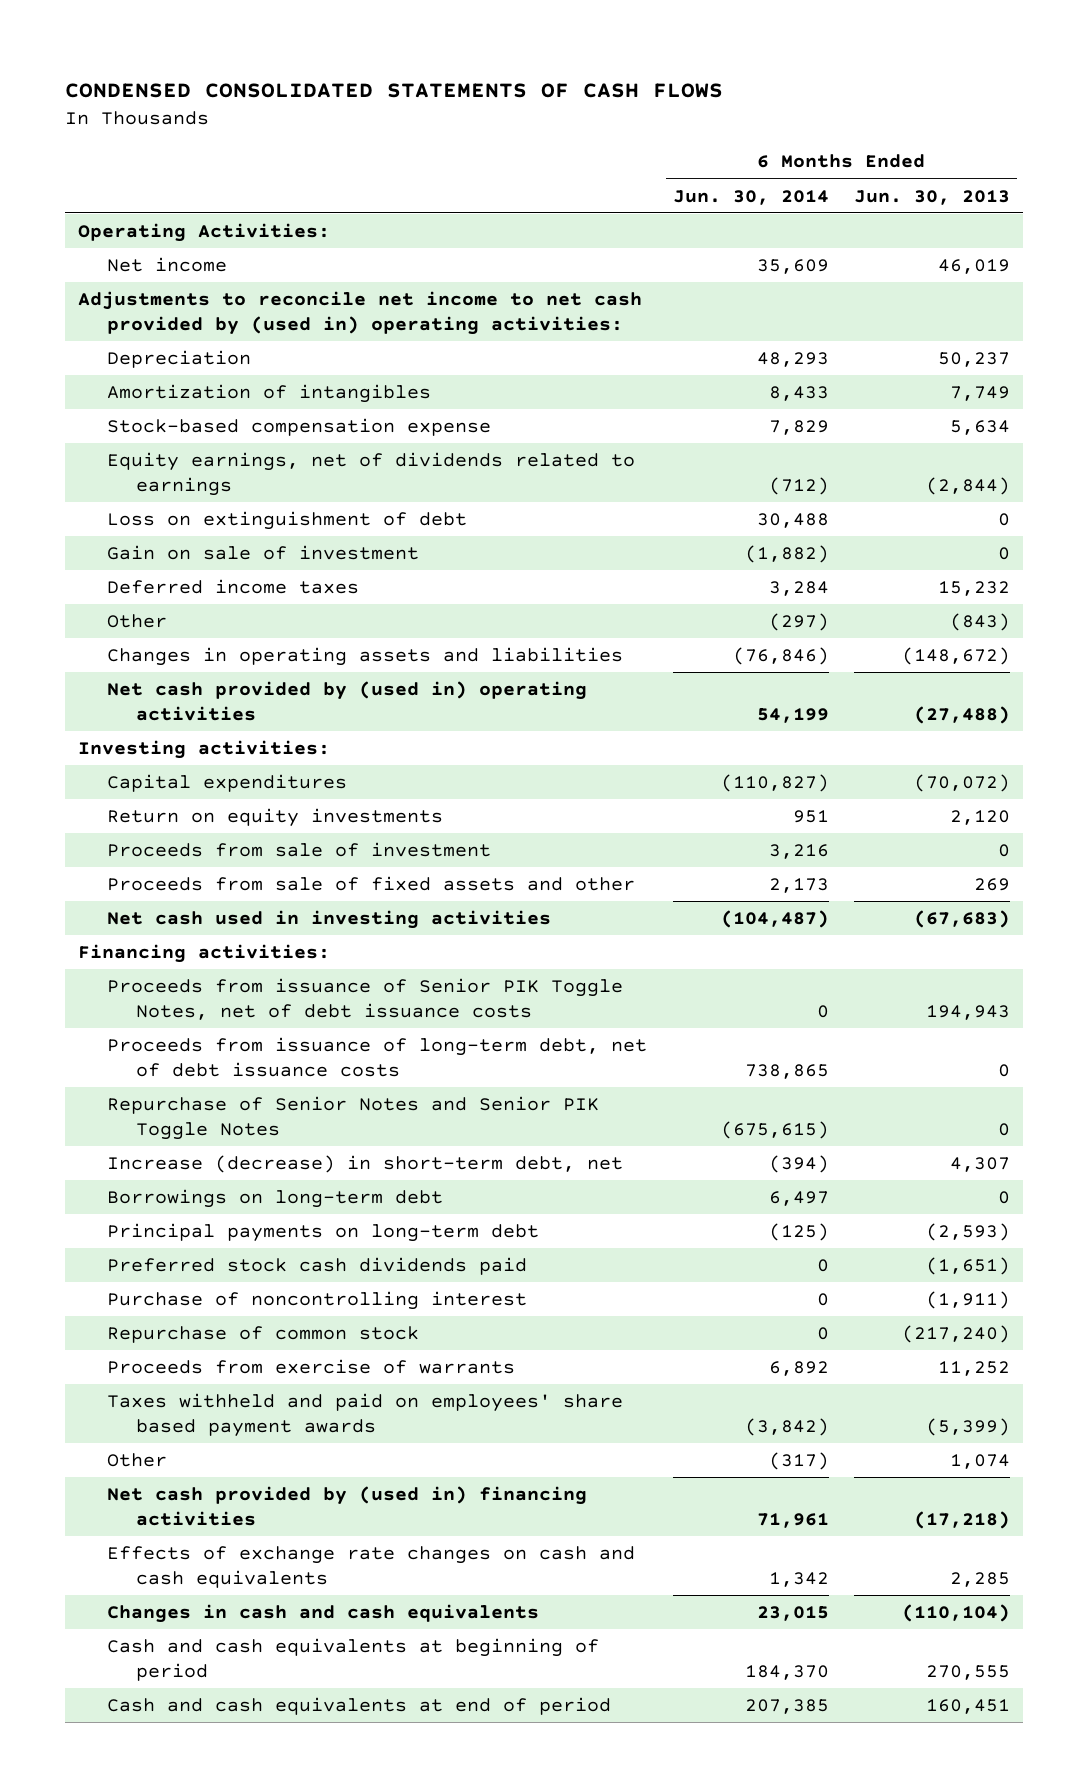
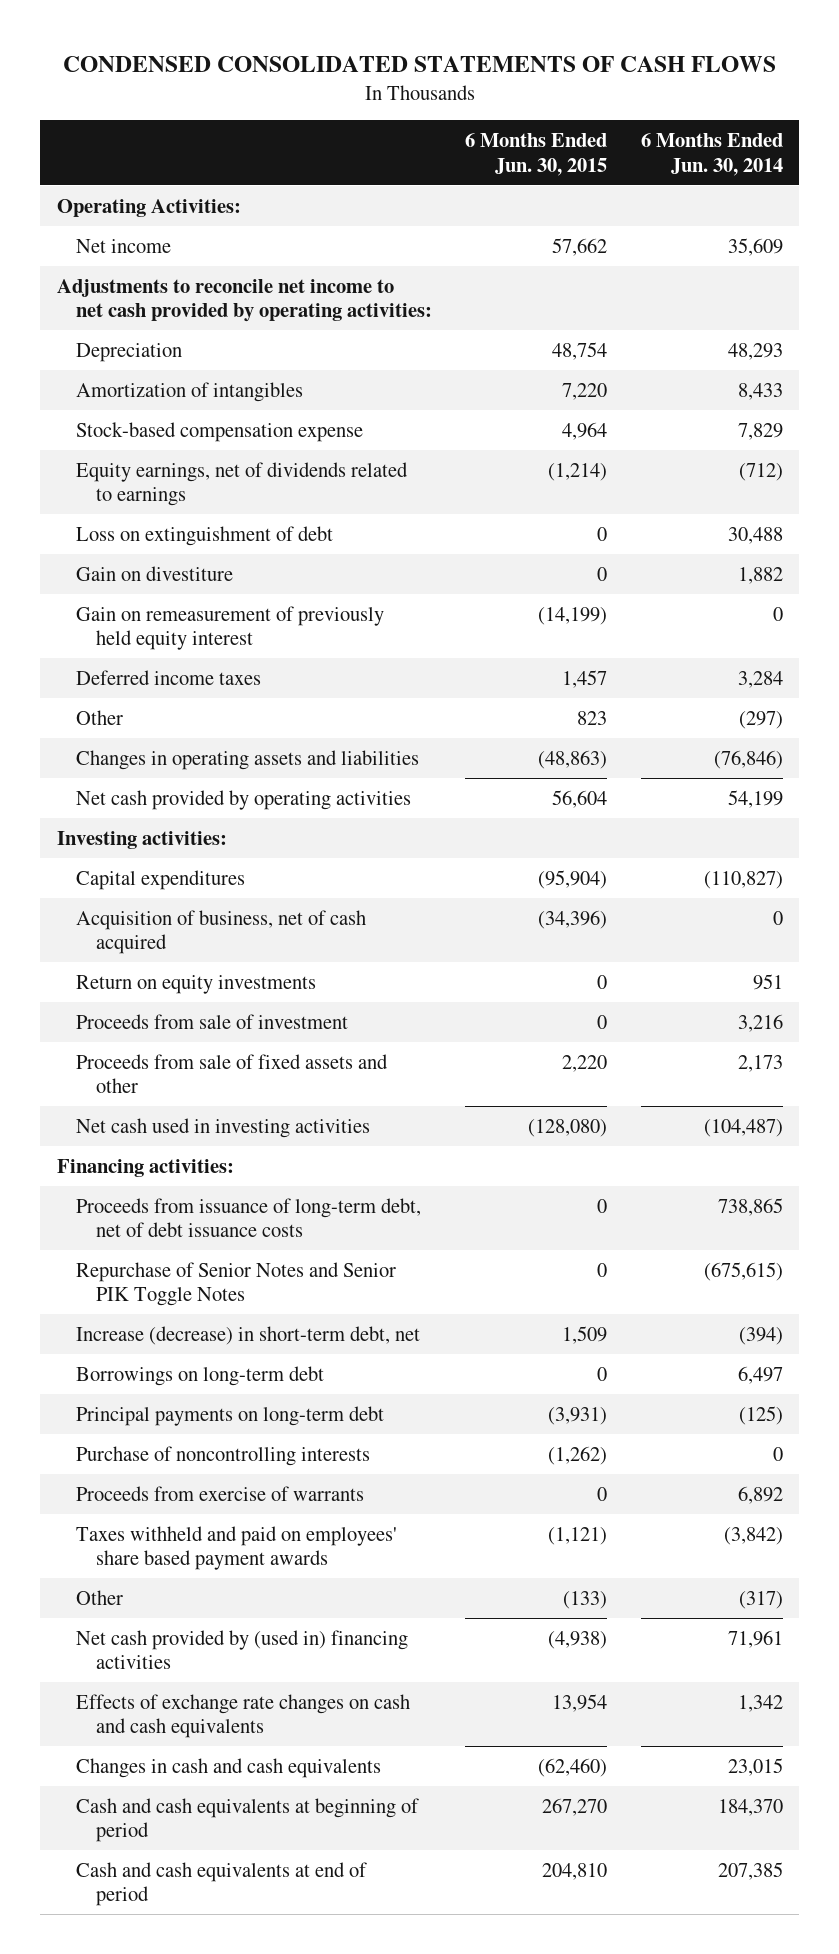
[854,189,1011,205] Jun. 30, 2013 -> none
none -> [465,133,608,176] 6 Months Ended Jun. 30, 2015
[78,291,643,335] Adjustments to reconcile net income to net cash provided by (used in) operating activities: -> [56,278,433,323] Adjustments to reconcile net income to net cash provided by operating activities:
[106,545,419,561] Gain on sale of investment -> none
none -> [76,565,234,581] Gain on divestiture
none -> [76,605,385,651] Gain on remeasurement of previously held equity interest
[106,681,587,721] Net cash provided by (used in) operating activities -> [76,789,412,810] Net cash provided by operating activities
none -> [76,909,367,955] Acquisition of business, net of cash acquired
[106,978,623,1020] Proceeds from issuance of Senior PIK Toggle Notes, net of debt issuance costs -> none
[106,1257,527,1276] Preferred stock cash dividends paid -> none
[106,1326,419,1344] Repurchase of common stock -> none
[106,1291,527,1311] Purchase of noncontrolling interest -> [76,1445,371,1466] Purchase of noncontrolling interests

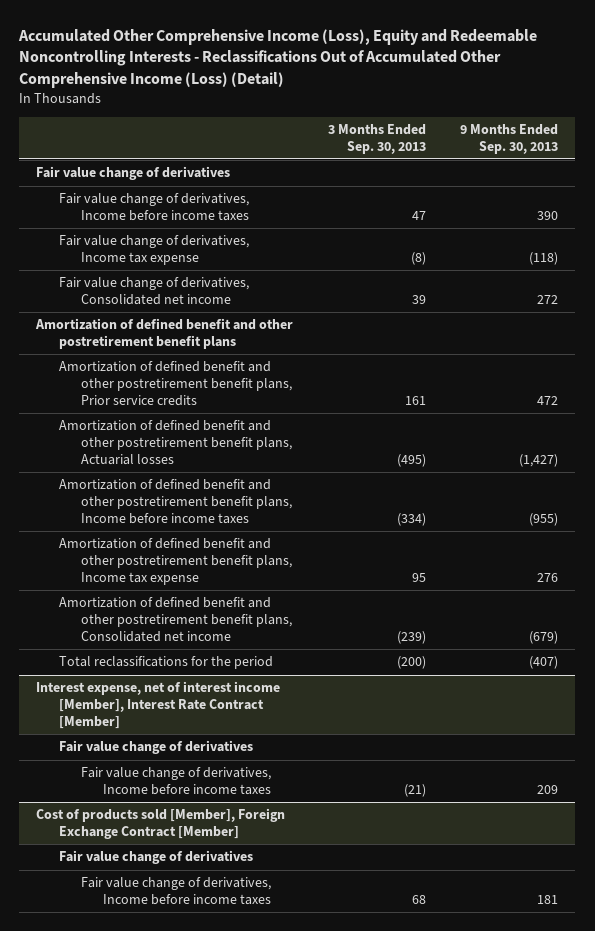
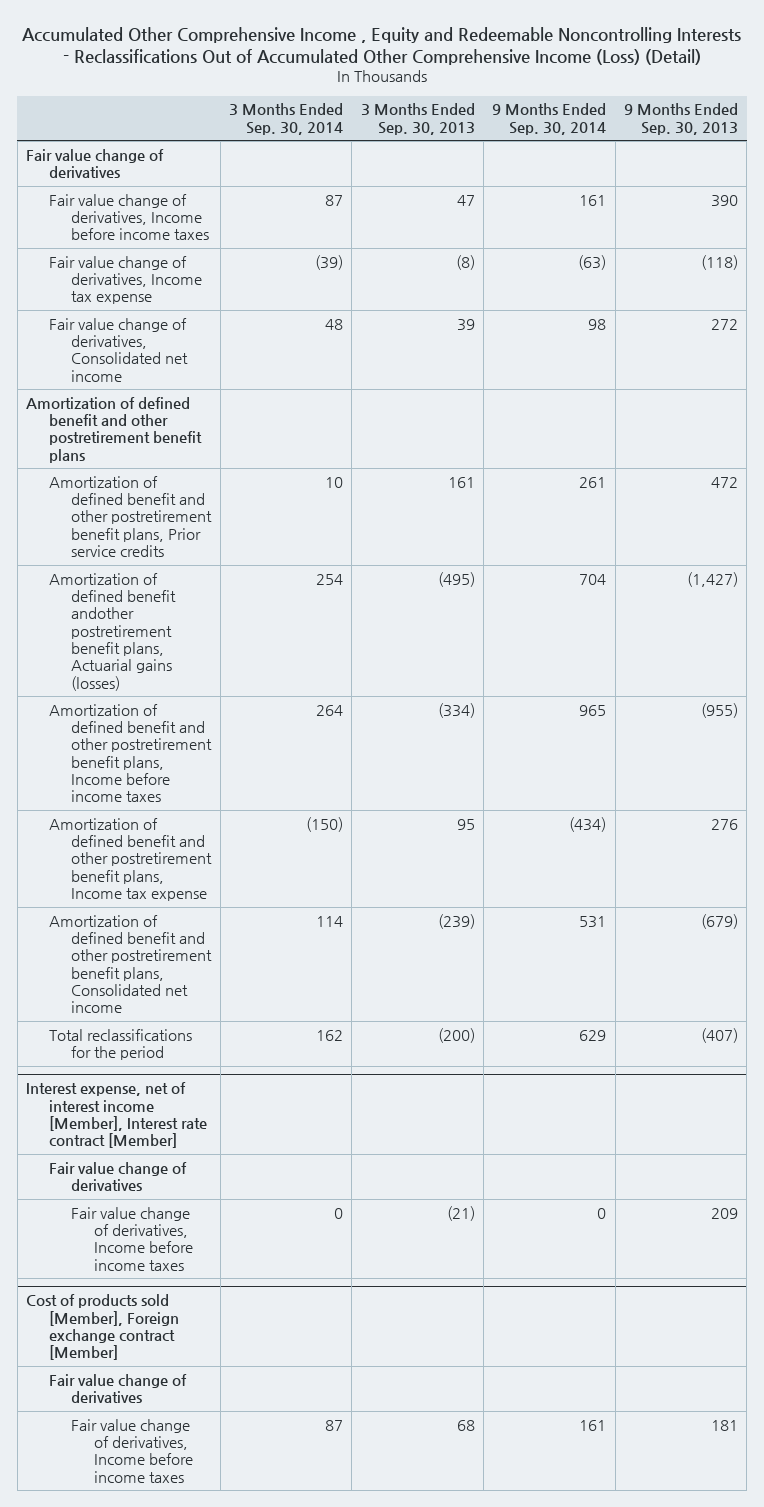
[18,28,538,88] Accumulated Other Comprehensive Income (Loss), Equity and Redeemable Noncontrolling Interests - Reclassifications Out of Accumulated Other Comprehensive Income (Loss) (Detail) -> [21,26,741,65] Accumulated Other Comprehensive Income , Equity and Redeemable Noncontrolling Interests - Reclassifications Out of Accumulated Other Comprehensive Income (Loss) (Detail)
none -> [228,103,343,135] 3 Months Ended Sep. 30, 2014
none -> [492,103,607,135] 9 Months Ended Sep. 30, 2014
[58,420,292,465] Amortization of defined benefit and other postretirement benefit plans, Actuarial losses -> [48,572,177,691] Amortization of defined benefit andother postretirement benefit plans, Actuarial gains (losses)
[36,681,281,729] Interest expense, net of interest income [Member], Interest Rate Contract [Member] -> [26,1082,207,1149] Interest expense, net of interest income [Member], Interest rate contract [Member]
[36,808,286,840] Cost of products sold [Member], Foreign Exchange Contract [Member] -> [26,1294,179,1361] Cost of products sold [Member], Foreign exchange contract [Member]

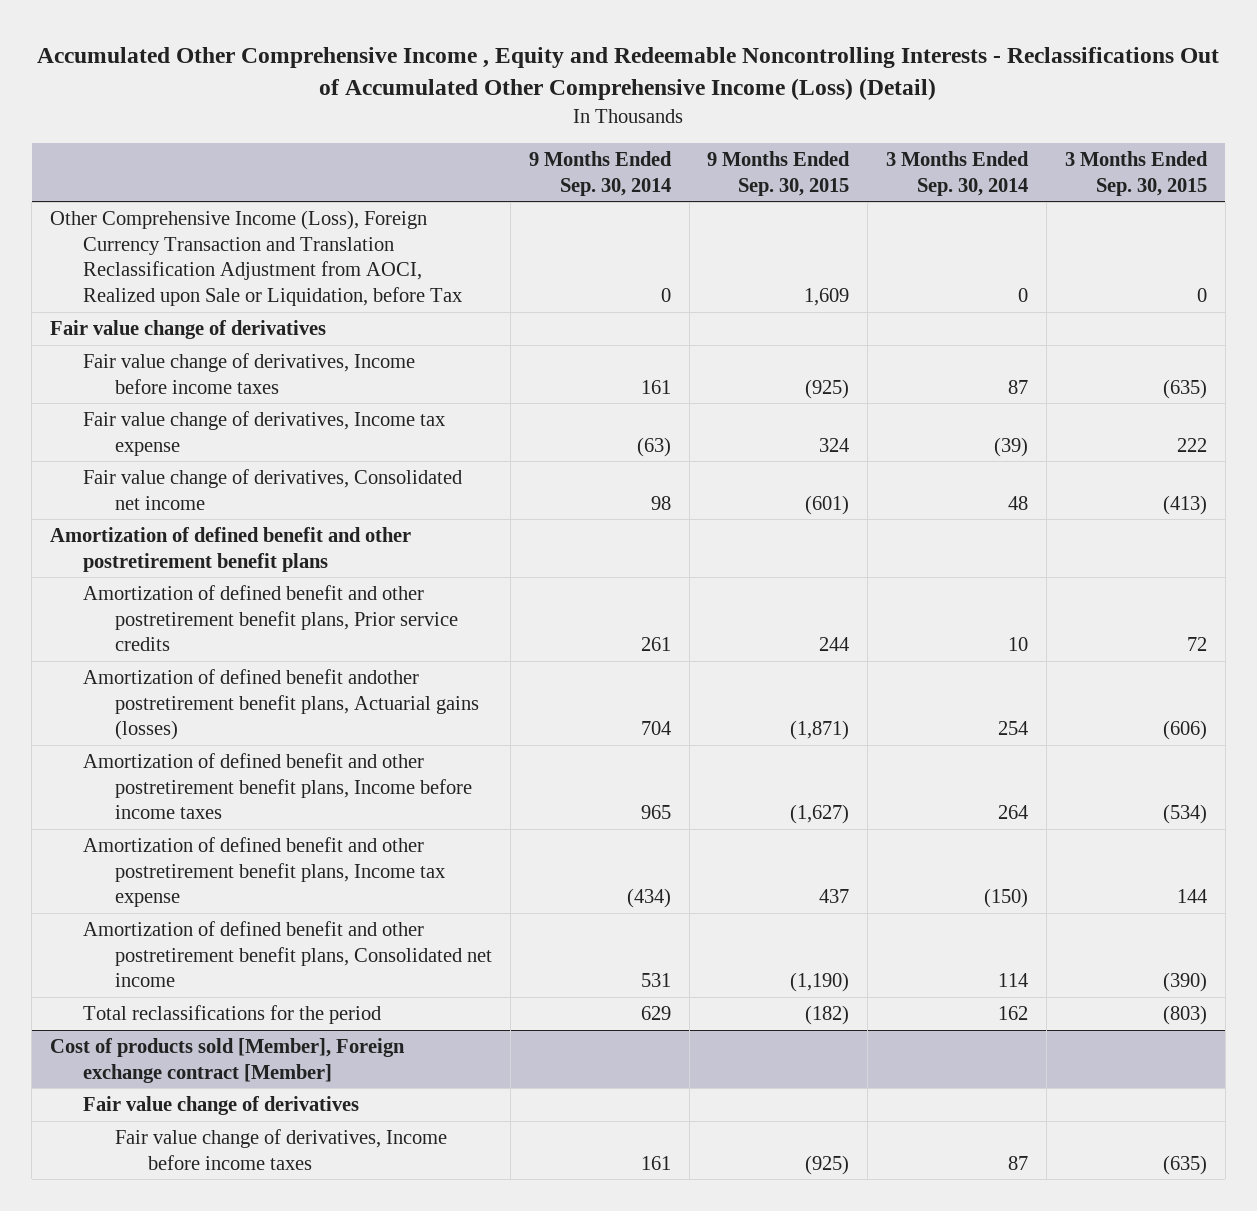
[360,103,475,135] 3 Months Ended Sep. 30, 2013 -> none
[623,103,738,135] 9 Months Ended Sep. 30, 2013 -> none
none -> [707,151,851,196] 9 Months Ended Sep. 30, 2015
none -> [1064,151,1208,196] 3 Months Ended Sep. 30, 2015
none -> [50,210,462,306] Other Comprehensive Income (Loss), Foreign Currency Transaction and Translation Reclassification Adjustment from AOCI, Realized upon Sale or Liquidation, before Tax
[26,1082,207,1149] Interest expense, net of interest income [Member], Interest rate contract [Member] -> none
[48,1161,187,1192] Fair value change of derivatives -> none
[71,1206,193,1271] Fair value change of derivatives, Income before income taxes -> none

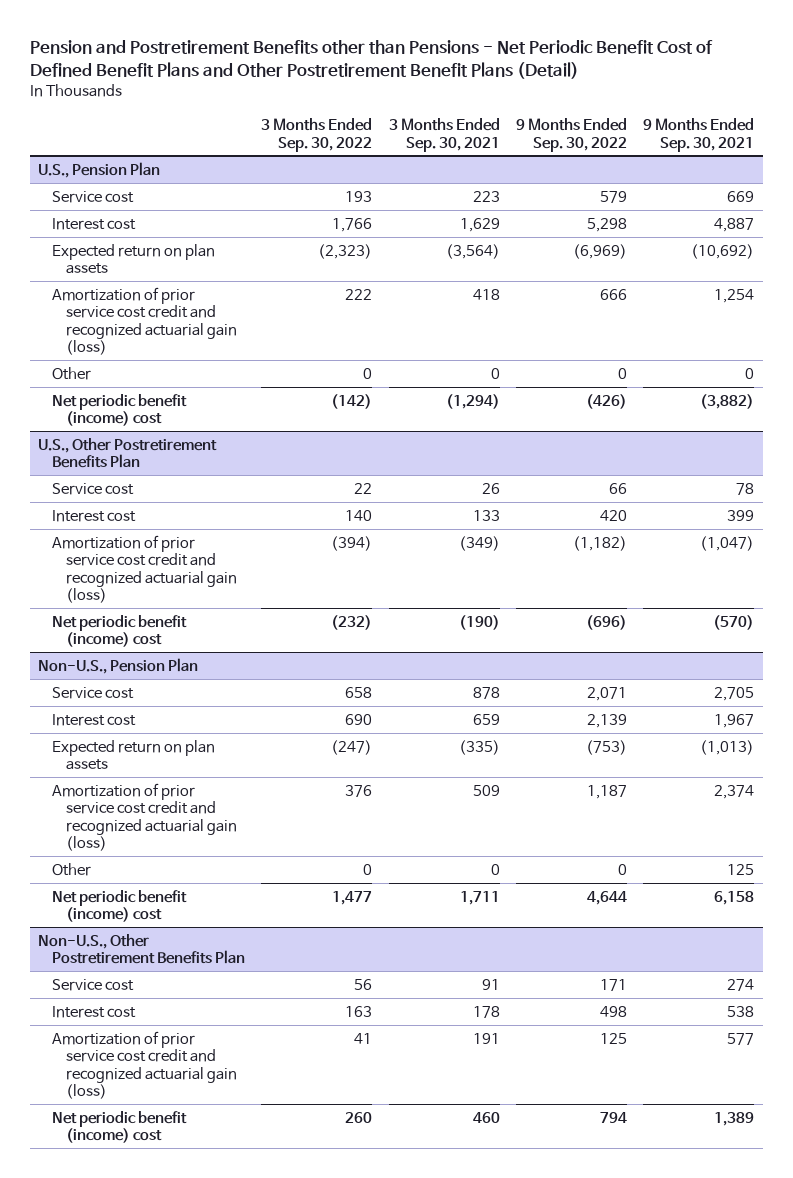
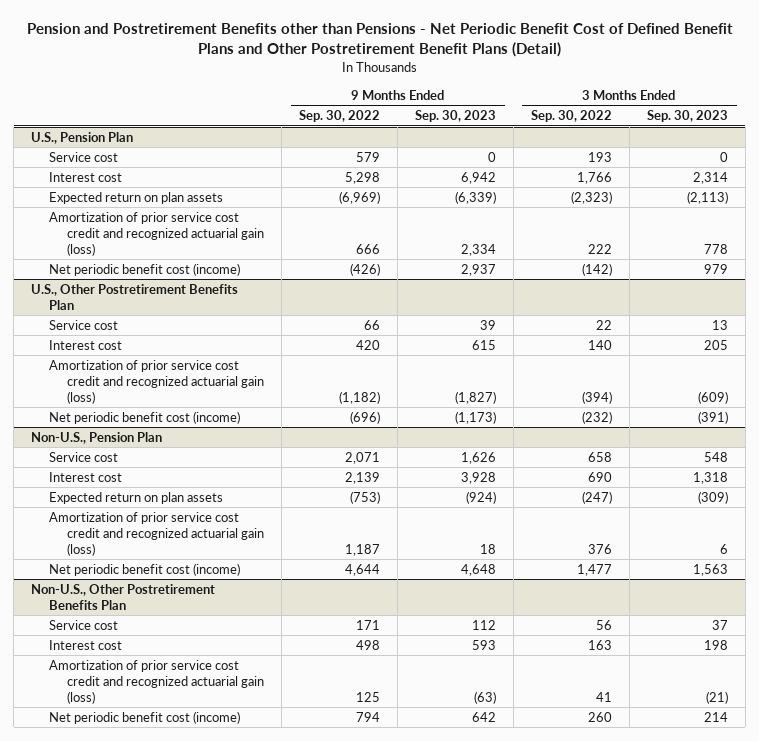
[388,118,500,152] 3 Months Ended Sep. 30, 2021 -> none
[643,118,755,152] 9 Months Ended Sep. 30, 2021 -> none
none -> [415,110,497,123] Sep. 30, 2023
none -> [646,110,728,123] Sep. 30, 2023
[52,366,92,380] Other -> none
[52,393,188,427] Net periodic benefit (income) cost -> [49,262,241,276] Net periodic benefit cost (income)
[52,614,188,648] Net periodic benefit (income) cost -> [49,410,241,424] Net periodic benefit cost (income)
[52,862,92,876] Other -> none
[52,889,188,923] Net periodic benefit (income) cost -> [49,562,241,576] Net periodic benefit cost (income)
[52,1110,188,1144] Net periodic benefit (income) cost -> [49,710,241,724] Net periodic benefit cost (income)

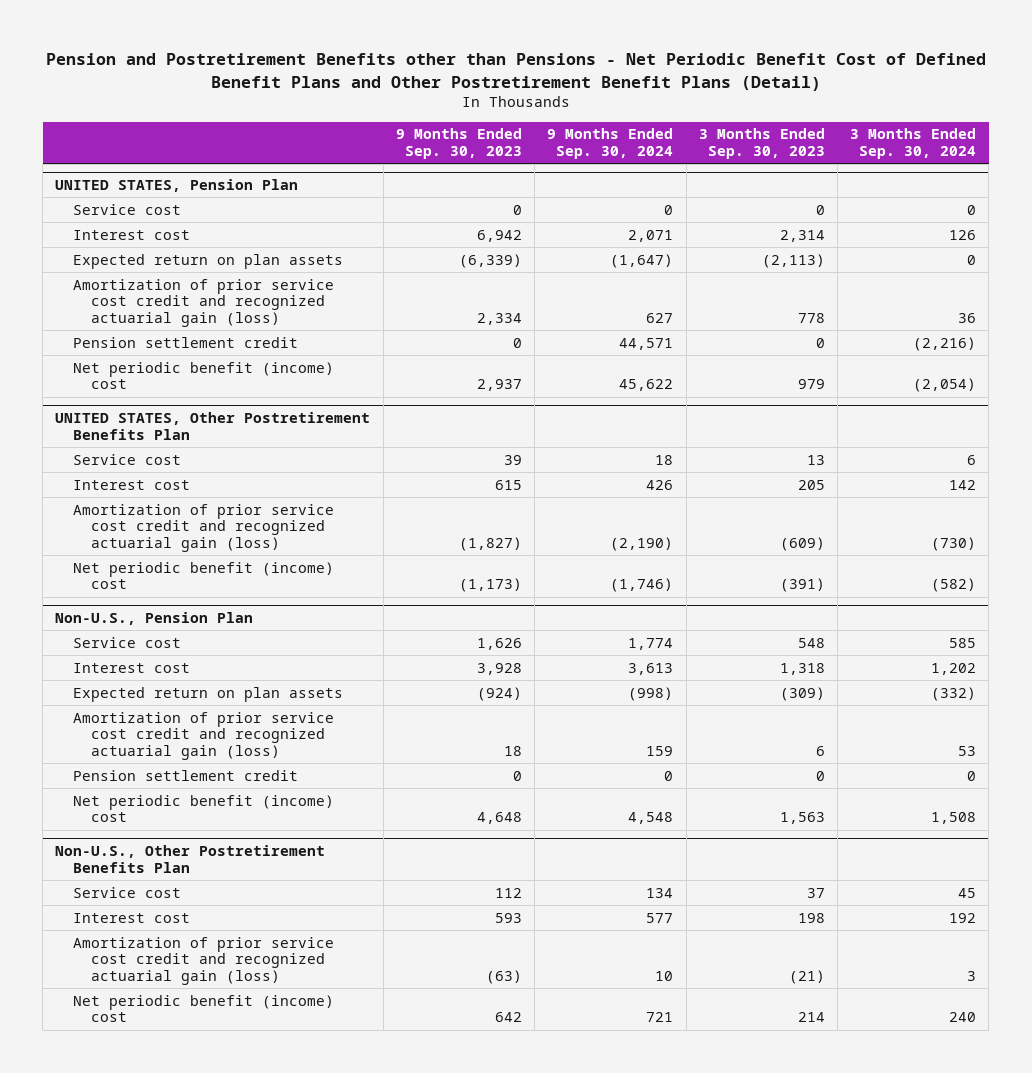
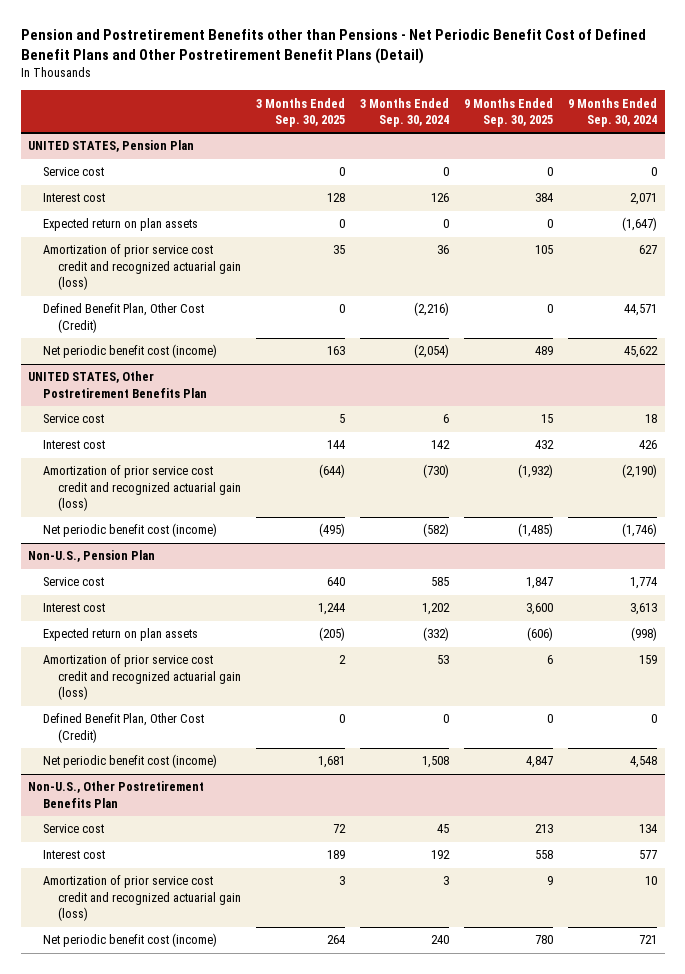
[395,128,522,159] 9 Months Ended Sep. 30, 2023 -> none
[698,128,825,159] 3 Months Ended Sep. 30, 2023 -> none
none -> [256,97,346,128] 3 Months Ended Sep. 30, 2025
none -> [464,97,554,128] 9 Months Ended Sep. 30, 2025
[73,336,299,348] Pension settlement credit -> [43,303,205,333] Defined Benefit Plan, Other Cost (Credit)
[73,361,335,390] Net periodic benefit (income) cost -> [43,344,218,359] Net periodic benefit cost (income)
[73,561,335,590] Net periodic benefit (income) cost -> [43,523,218,538] Net periodic benefit cost (income)
[73,769,299,781] Pension settlement credit -> [43,713,205,743] Defined Benefit Plan, Other Cost (Credit)
[73,794,335,823] Net periodic benefit (income) cost -> [43,754,218,769] Net periodic benefit cost (income)
[73,994,335,1023] Net periodic benefit (income) cost -> [43,933,218,948] Net periodic benefit cost (income)

